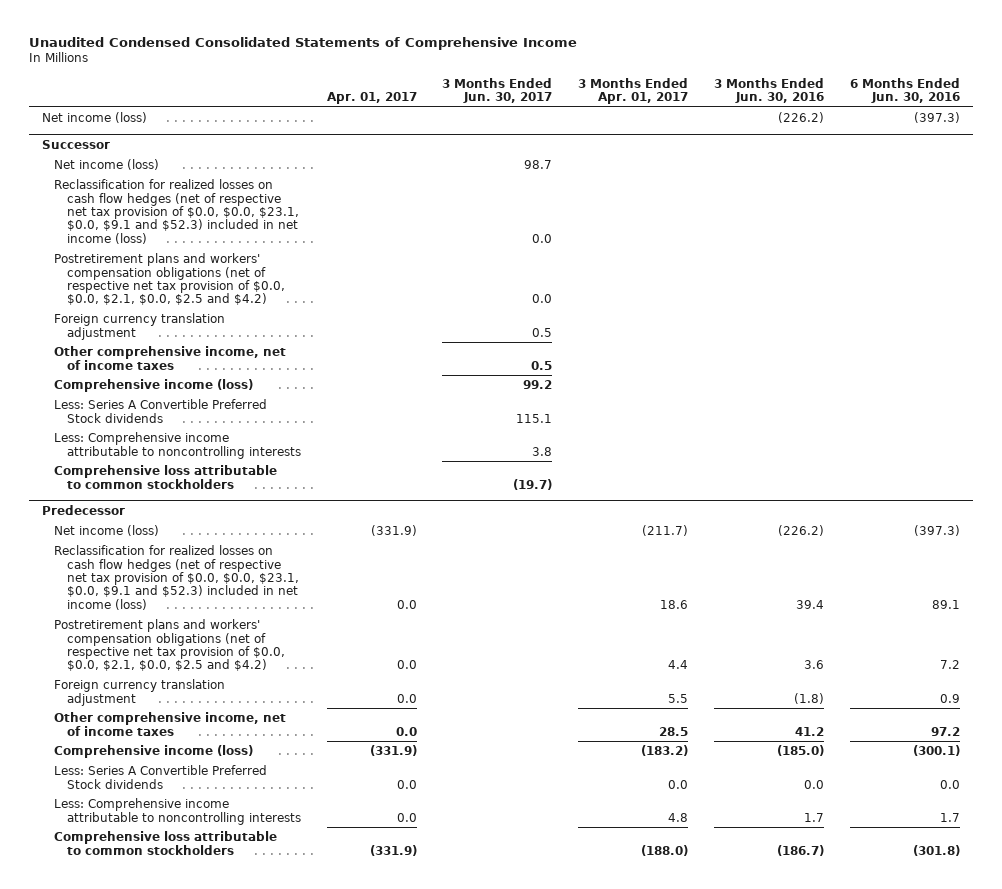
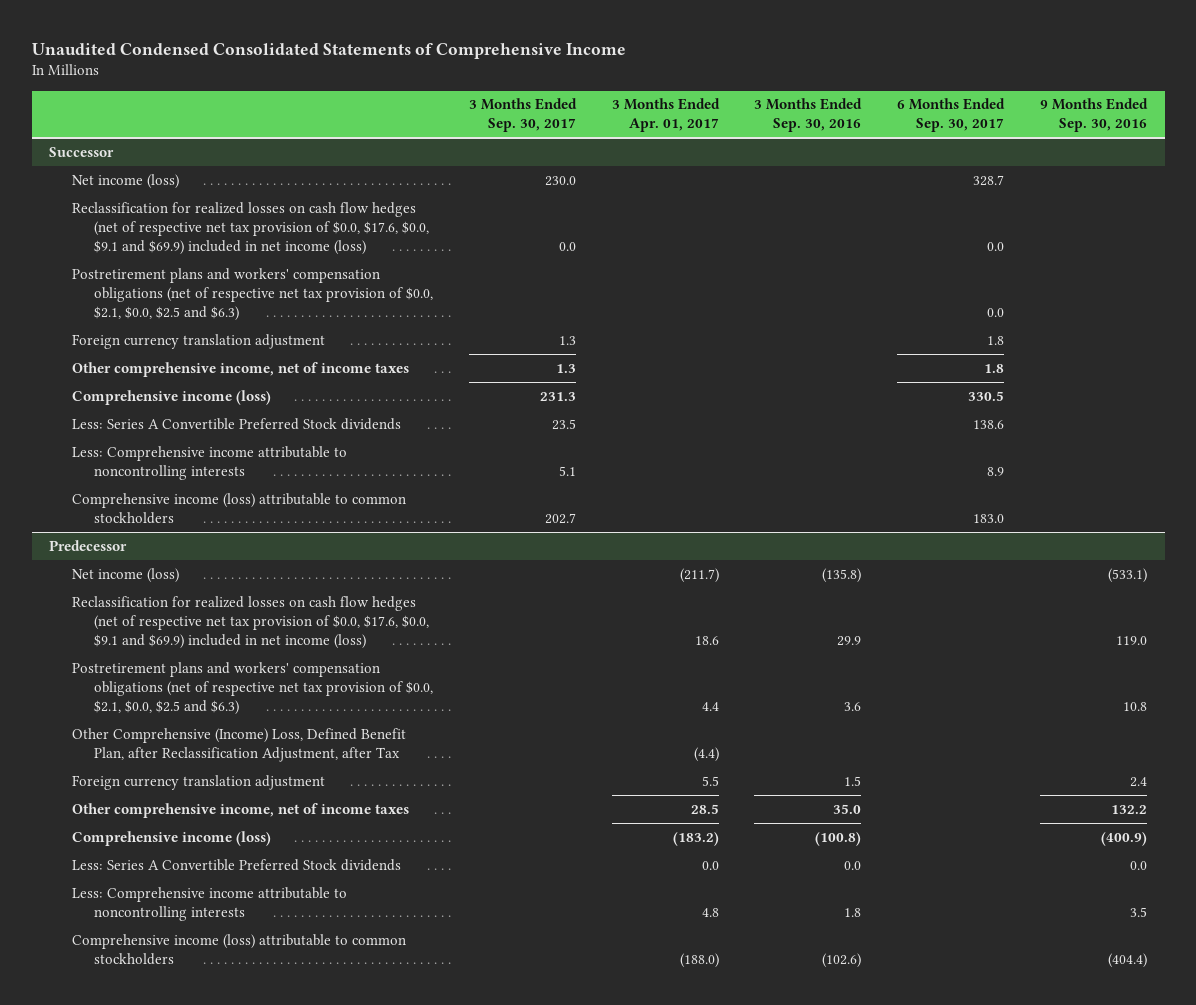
[326,91,417,104] Apr. 01, 2017 -> none
[442,77,553,103] 3 Months Ended Jun. 30, 2017 -> none
[713,77,824,103] 3 Months Ended Jun. 30, 2016 -> none
[849,77,960,103] 6 Months Ended Jun. 30, 2016 -> none
none -> [468,98,577,133] 3 Months Ended Sep. 30, 2017
none -> [754,98,863,133] 3 Months Ended Sep. 30, 2016
none -> [897,98,1006,133] 6 Months Ended Sep. 30, 2017
none -> [1039,98,1148,133] 9 Months Ended Sep. 30, 2016
[41,112,147,124] Net income (loss) -> none
[54,179,299,244] Reclassification for realized losses on cash flow hedges (net of respective net tax provision of $0.0, $0.0, $23.1, $0.0, $9.1 and $52.3) included in net income (loss) -> [71,201,430,255] Reclassification for realized losses on cash flow hedges (net of respective net tax provision of $0.0, $17.6, $0.0, $9.1 and $69.9) included in net income (loss)
[54,253,285,306] Postretirement plans and workers' compensation obligations (net of respective net tax provision of $0.0, $0.0, $2.1, $0.0, $2.5 and $4.2) -> [71,267,434,321] Postretirement plans and workers' compensation obligations (net of respective net tax provision of $0.0, $2.1, $0.0, $2.5 and $6.3)
[54,465,278,489] Comprehensive loss attributable to common stockholders -> [71,492,406,524] Comprehensive income (loss) attributable to common stockholders
[54,545,299,610] Reclassification for realized losses on cash flow hedges (net of respective net tax provision of $0.0, $0.0, $23.1, $0.0, $9.1 and $52.3) included in net income (loss) -> [71,595,430,649] Reclassification for realized losses on cash flow hedges (net of respective net tax provision of $0.0, $17.6, $0.0, $9.1 and $69.9) included in net income (loss)
[54,619,285,672] Postretirement plans and workers' compensation obligations (net of respective net tax provision of $0.0, $0.0, $2.1, $0.0, $2.5 and $4.2) -> [71,661,434,715] Postretirement plans and workers' compensation obligations (net of respective net tax provision of $0.0, $2.1, $0.0, $2.5 and $6.3)
none -> [71,727,406,762] Other Comprehensive (Income) Loss, Defined Benefit Plan, after Reclassification Adjustment, after Tax
[54,831,278,855] Comprehensive loss attributable to common stockholders -> [71,933,406,965] Comprehensive income (loss) attributable to common stockholders

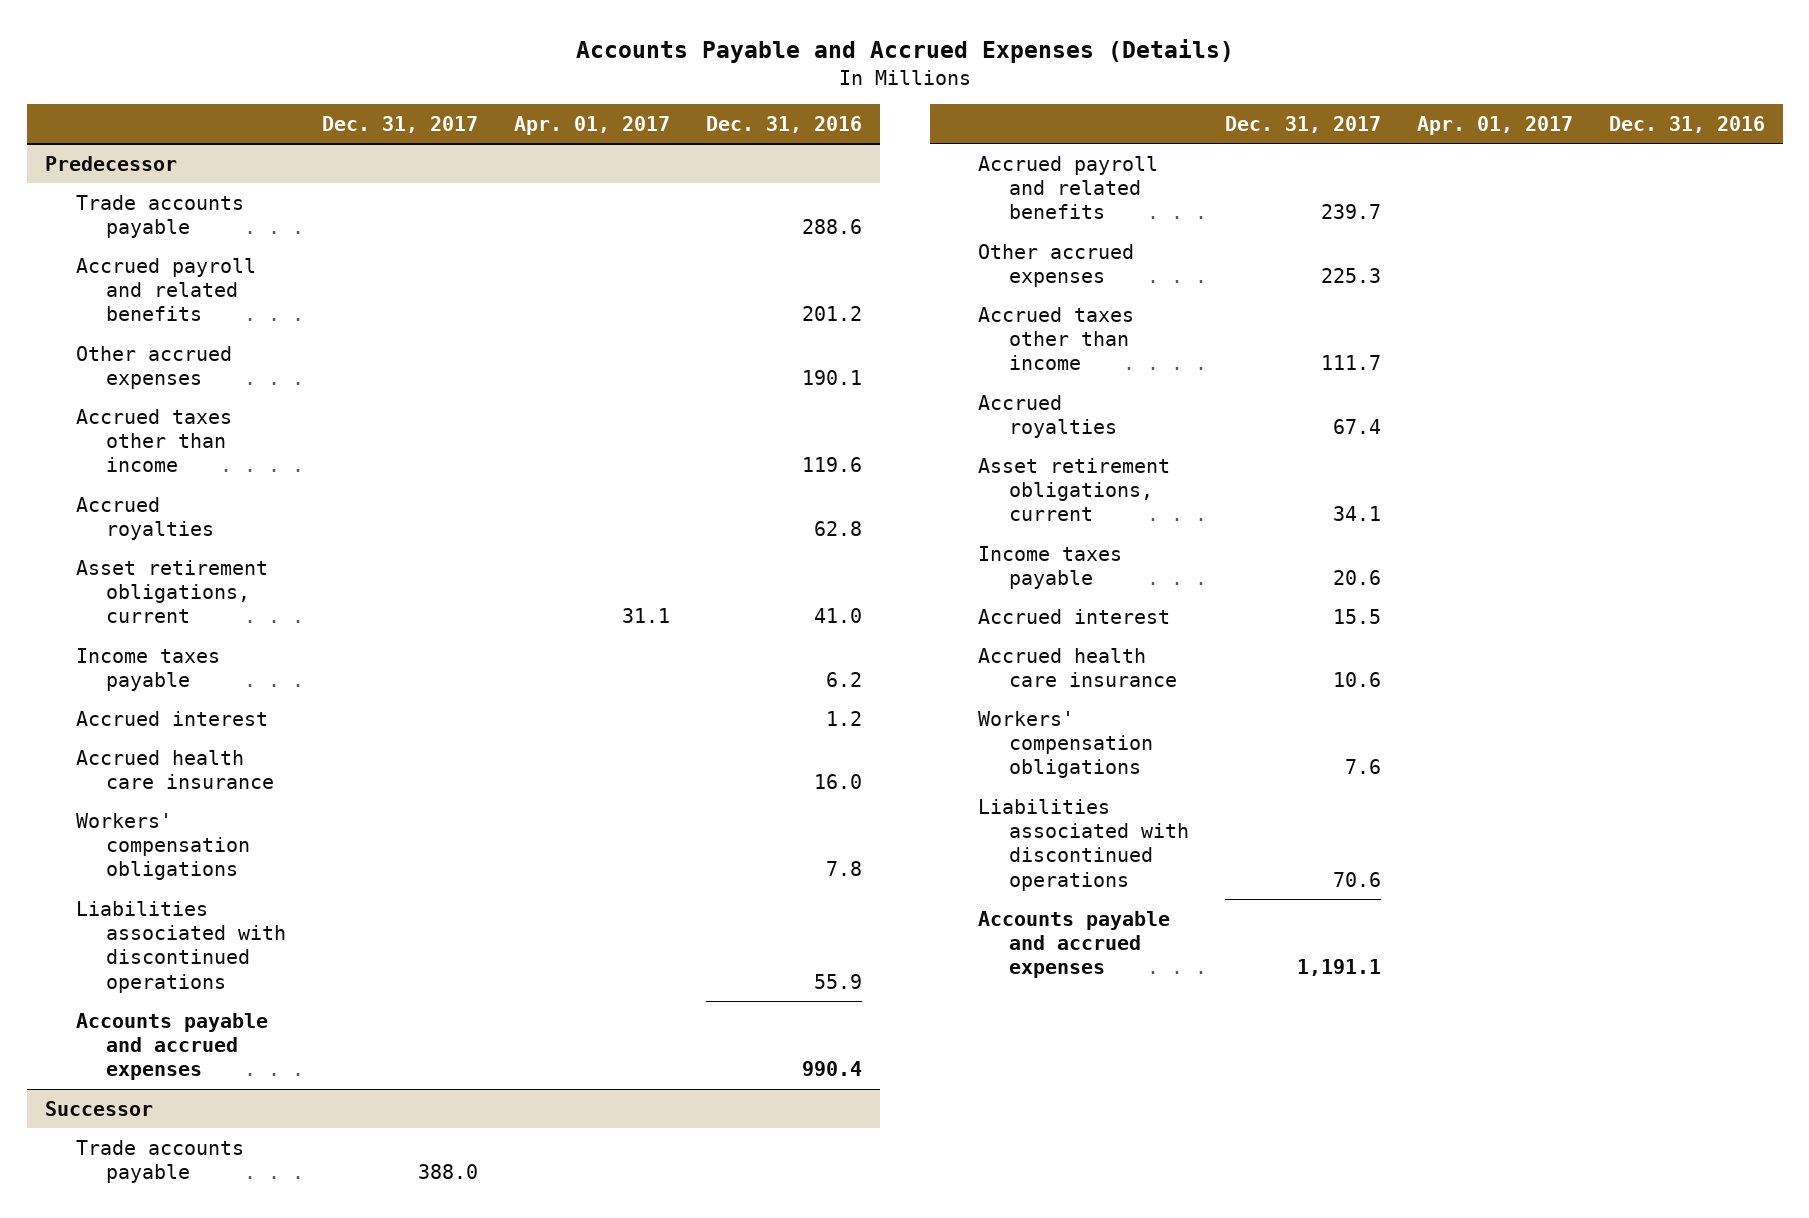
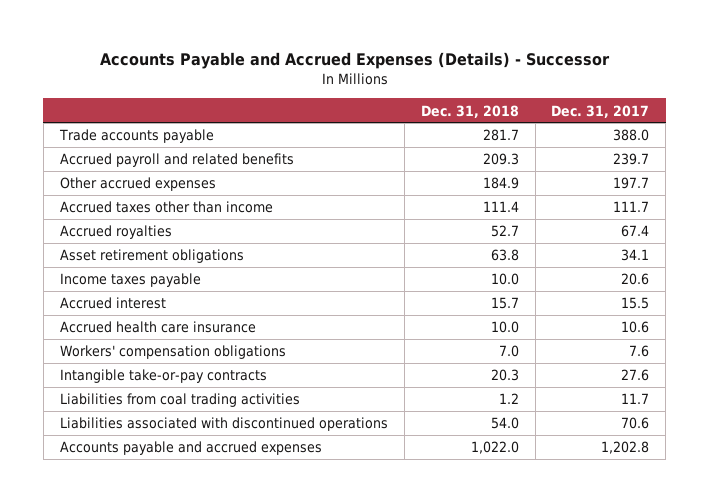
[575,38,1234,63] Accounts Payable and Accrued Expenses (Details) -> [99,52,610,70] Accounts Payable and Accrued Expenses (Details) - Successor
[514,116,671,136] Apr. 01, 2017 -> none
[705,116,862,134] Dec. 31, 2016 -> none
none -> [420,104,519,118] Dec. 31, 2018
[44,155,177,171] Predecessor -> none
[75,194,244,239] Trade accounts payable -> none
[75,257,256,322] Accrued payroll and related benefits -> none
[75,345,232,390] Other accrued expenses -> none
[75,408,232,473] Accrued taxes other than income -> none
[75,496,215,541] Accrued royalties -> none
[75,559,268,624] Asset retirement obligations, current -> none
[75,647,220,692] Income taxes payable -> none
[75,710,268,726] Accrued interest -> none
[75,749,275,790] Accrued health care insurance -> none
[75,812,251,881] Workers' compensation obligations -> none
[75,900,287,993] Liabilities associated with discontinued operations -> none
[75,1012,268,1081] Accounts payable and accrued expenses -> none
[44,1100,153,1116] Successor -> none
[1320,268,1381,284] 225.3 -> [613,177,650,190] 197.7
[978,457,1171,522] Asset retirement obligations, current -> [59,249,244,264] Asset retirement obligations
none -> [59,369,267,384] Intangible take-or-pay contracts
none -> [59,393,300,408] Liabilities from coal trading activities
[1296,959,1381,977] 1,191.1 -> [601,441,650,455] 1,202.8

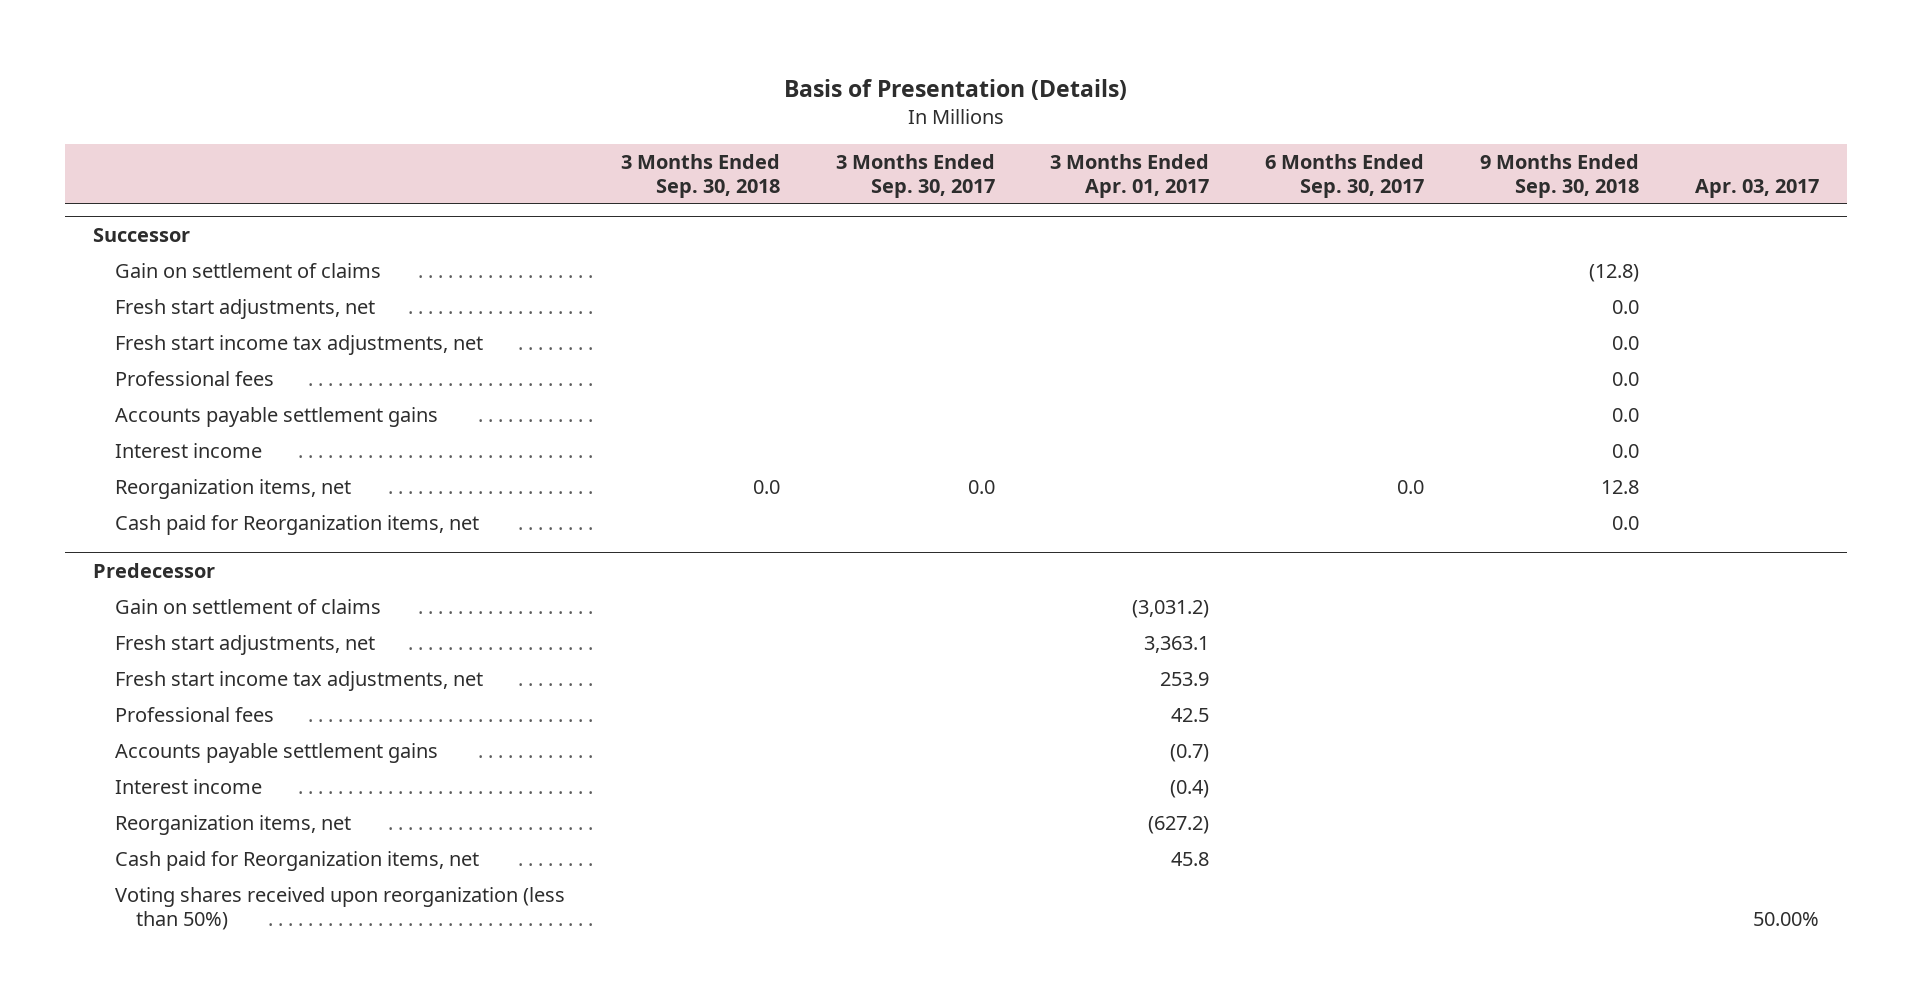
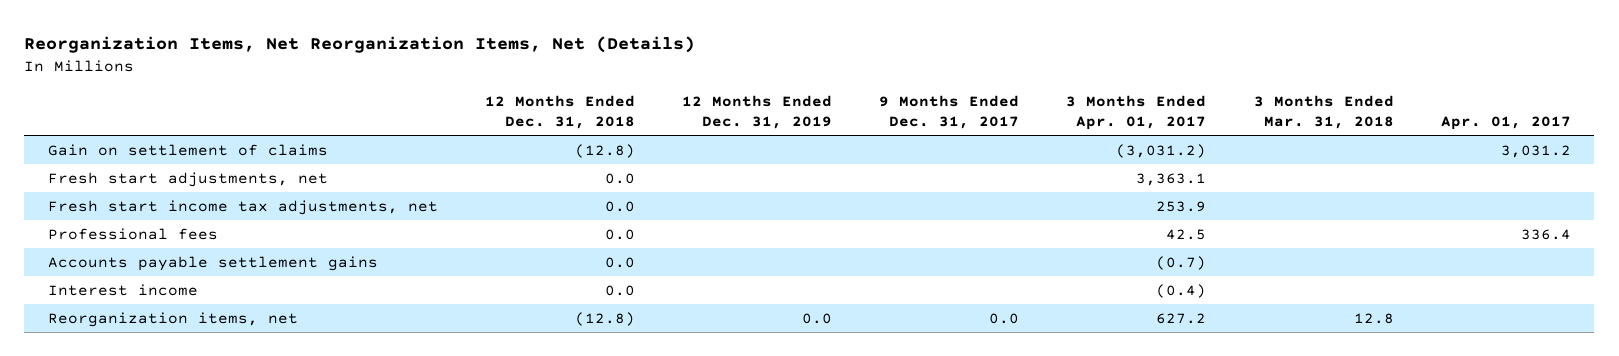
[784,78,1128,100] Basis of Presentation (Details) -> [24,36,696,54] Reorganization Items, Net Reorganization Items, Net (Details)
[620,154,780,198] 3 Months Ended Sep. 30, 2018 -> none
[835,154,995,198] 3 Months Ended Sep. 30, 2017 -> none
[1265,154,1425,198] 6 Months Ended Sep. 30, 2017 -> none
[1480,154,1640,198] 9 Months Ended Sep. 30, 2018 -> none
[1695,178,1820,198] Apr. 03, 2017 -> none
none -> [485,94,636,129] 12 Months Ended Dec. 31, 2018
none -> [682,94,833,129] 12 Months Ended Dec. 31, 2019
none -> [879,94,1020,129] 9 Months Ended Dec. 31, 2017
none -> [1253,94,1394,129] 3 Months Ended Mar. 31, 2018
none -> [1440,115,1571,130] Apr. 01, 2017
[93,228,191,243] Successor -> none
[114,263,381,279] Gain on settlement of claims -> none
[114,299,375,320] Fresh start adjustments, net -> none
[114,335,483,356] Fresh start income tax adjustments, net -> none
[114,371,274,387] Professional fees -> none
[114,407,438,428] Accounts payable settlement gains -> none
[114,443,262,459] Interest income -> none
[114,479,351,500] Reorganization items, net -> none
[114,515,479,536] Cash paid for Reorganization items, net -> none
[93,563,216,579] Predecessor -> none
[114,851,479,872] Cash paid for Reorganization items, net -> none
[114,887,565,930] Voting shares received upon reorganization (less than 50%) -> none
[1148,816,1210,835] (627.2) -> [1156,312,1207,324] 627.2

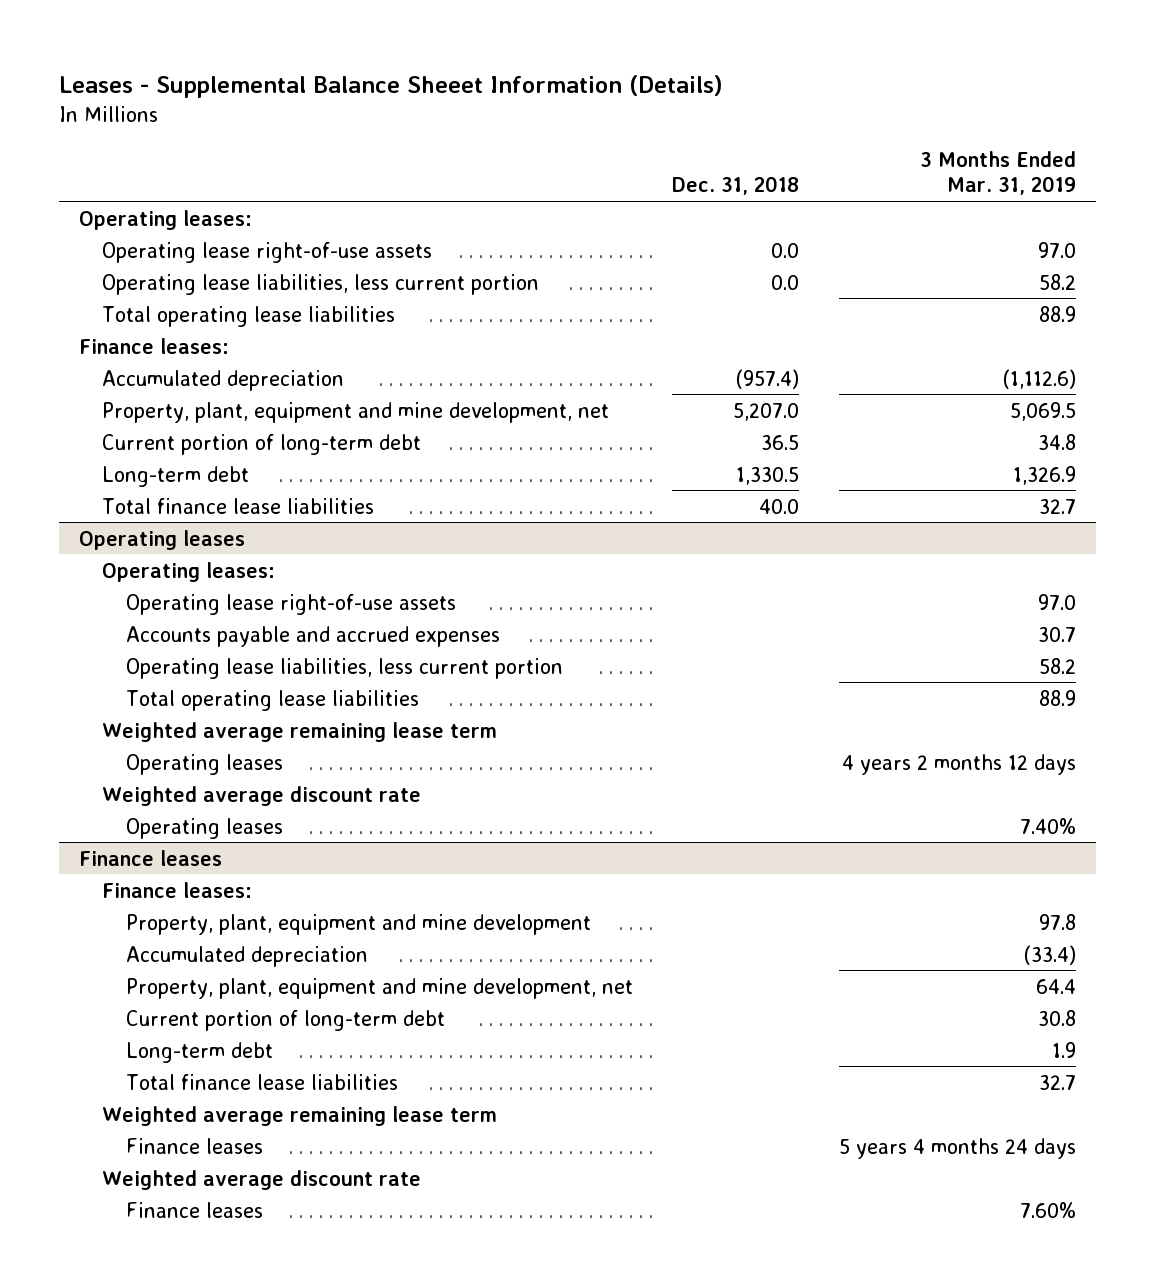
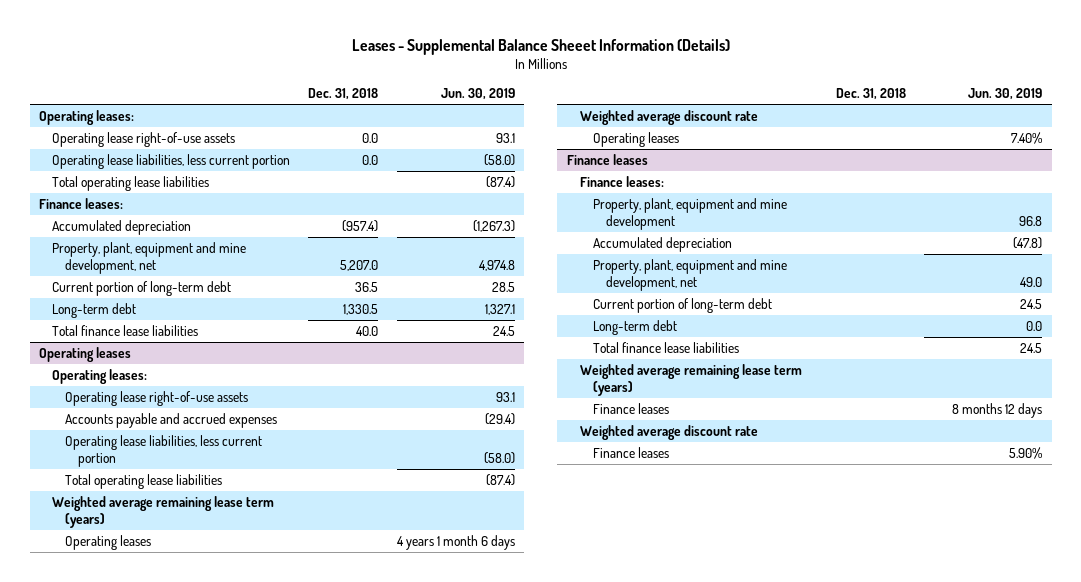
[919,150,1076,196] 3 Months Ended Mar. 31, 2019 -> none
none -> [440,88,515,101] Jun. 30, 2019
[102,721,498,742] Weighted average remaining lease term -> [52,496,275,528] Weighted average remaining lease term (years)
[102,1105,498,1126] Weighted average remaining lease term -> [579,364,802,396] Weighted average remaining lease term (years)

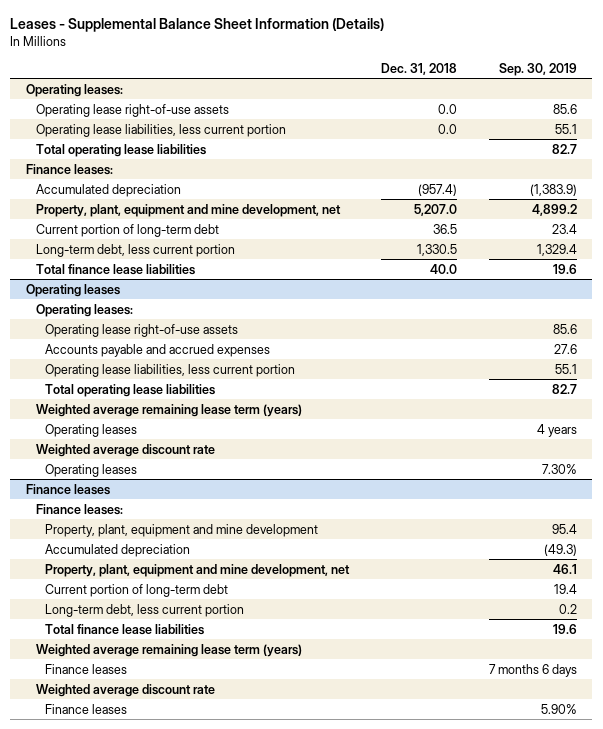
[351,38,730,55] Leases - Supplemental Balance Sheeet Information (Details) -> [10,18,385,33] Leases - Supplemental Balance Sheet Information (Details)
[440,88,515,101] Jun. 30, 2019 -> none
none -> [498,62,577,76] Sep. 30, 2019
[52,303,137,319] Long-term debt -> [35,243,235,257] Long-term debt, less current portion
[592,320,677,336] Long-term debt -> [44,603,244,617] Long-term debt, less current portion

